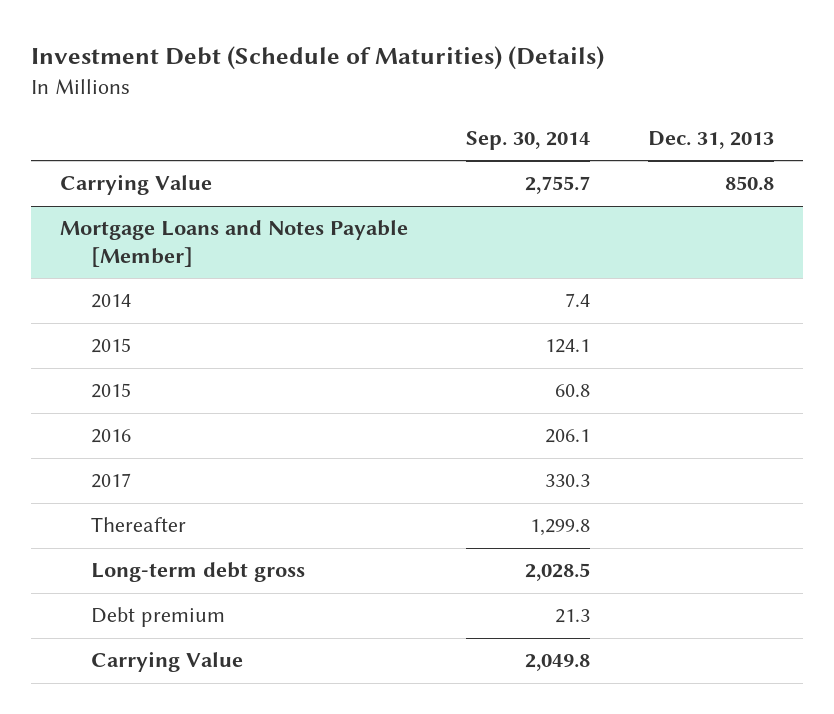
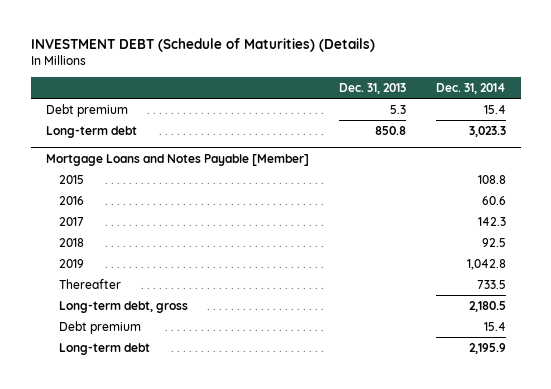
[30,46,604,71] Investment Debt (Schedule of Maturities) (Details) -> [30,38,375,53] INVESTMENT DEBT (Schedule of Maturities) (Details)
[466,130,591,150] Sep. 30, 2014 -> none
none -> [435,82,506,94] Dec. 31, 2014
none -> [45,103,128,117] Debt premium
[59,174,212,196] Carrying Value -> [45,125,137,138] Long-term debt
[91,294,132,309] 2014 -> none
[91,383,132,399] 2015 -> none
none -> [58,237,84,247] 2018
none -> [58,258,84,268] 2019
[91,562,306,583] Long-term debt gross -> [58,300,188,313] Long-term debt, gross
[91,651,244,673] Carrying Value -> [58,342,150,355] Long-term debt

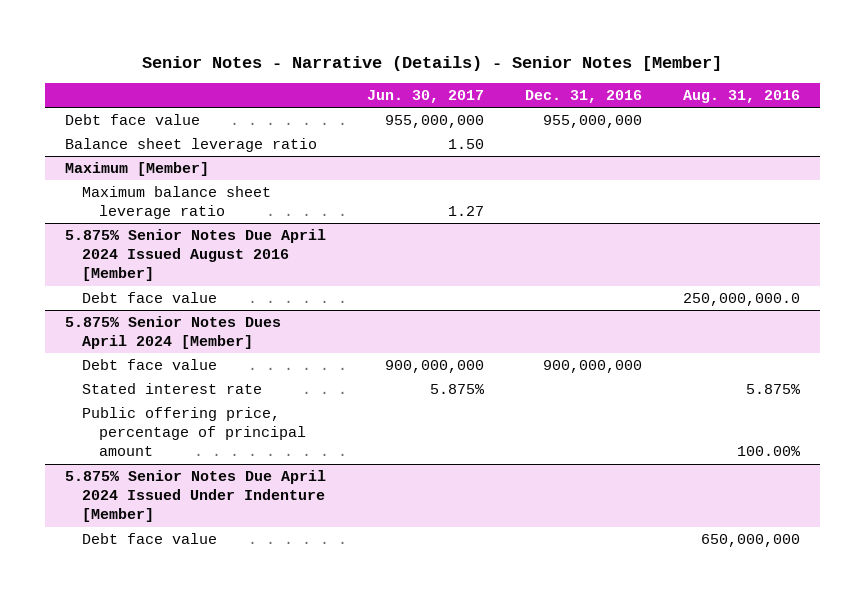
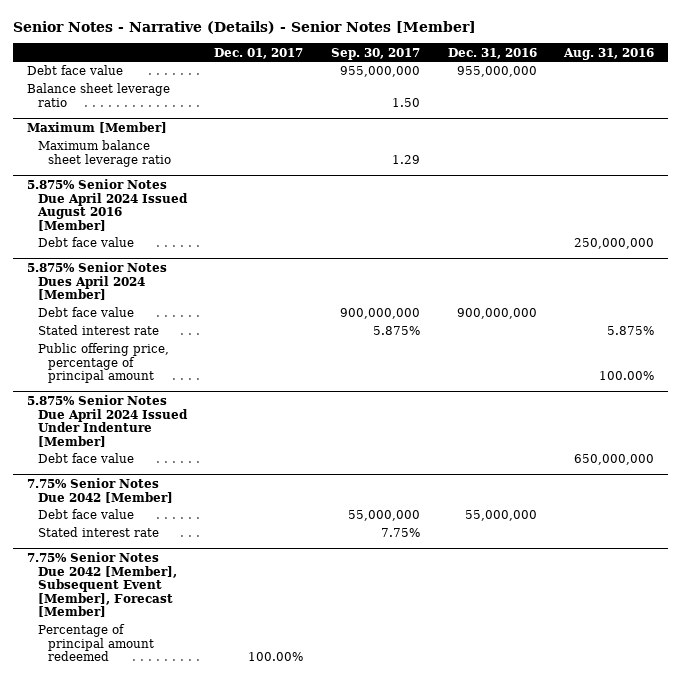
[367,90,485,104] Jun. 30, 2017 -> none
none -> [214,47,304,59] Dec. 01, 2017
none -> [330,47,420,60] Sep. 30, 2017
[682,293,800,307] 250,000,000.0 -> [574,238,655,250] 250,000,000
none -> [27,478,173,503] 7.75% Senior Notes Due 2042 [Member]
none -> [37,509,134,520] Debt face value
none -> [37,527,159,538] Stated interest rate
none -> [27,552,177,618] 7.75% Senior Notes Due 2042 [Member], Subsequent Event [Member], Forecast [Member]
none -> [37,624,154,662] Percentage of principal amount redeemed

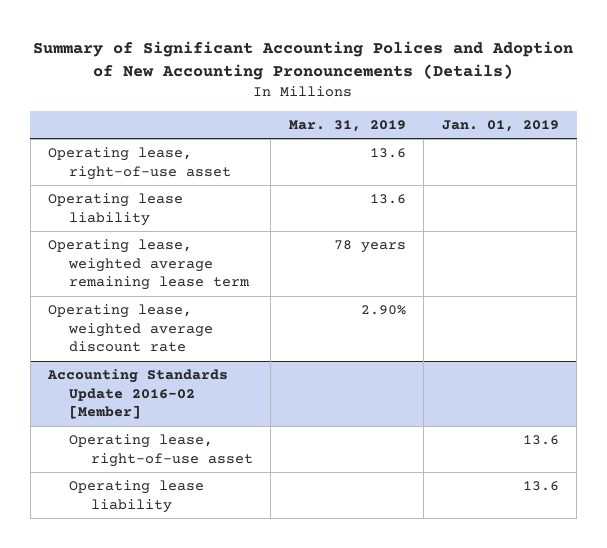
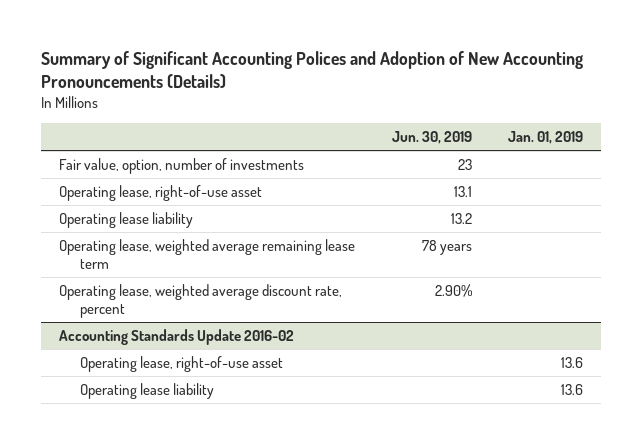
[288,119,406,132] Mar. 31, 2019 -> none
none -> [391,131,472,145] Jun. 30, 2019
none -> [59,157,305,174] Fair value, option, number of investments
[48,304,214,353] Operating lease, weighted average discount rate -> [59,283,343,318] Operating lease, weighted average discount rate, percent
[47,369,229,420] Accounting Standards Update 2016-02 [Member] -> [59,328,295,345] Accounting Standards Update 2016-02

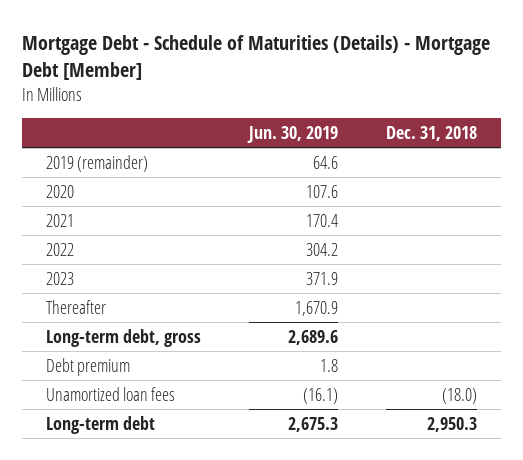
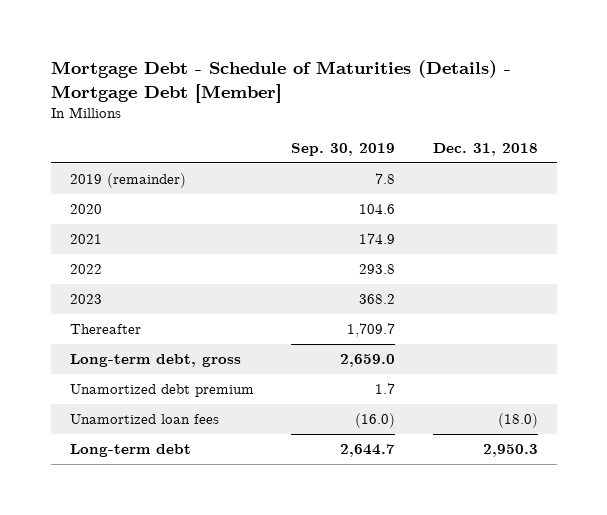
[247,125,339,143] Jun. 30, 2019 -> none
none -> [291,143,396,157] Sep. 30, 2019
[46,357,131,376] Debt premium -> [69,384,254,398] Unamortized debt premium

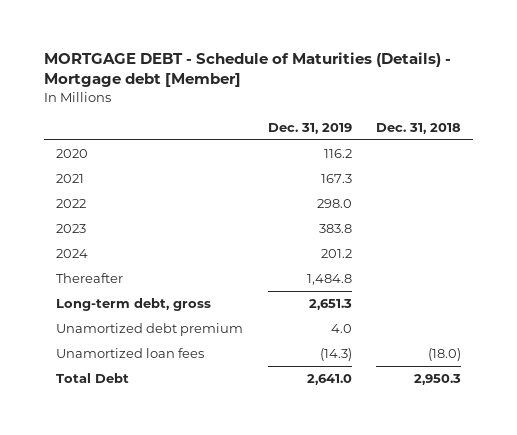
[50,60,511,103] Mortgage Debt - Schedule of Maturities (Details) - Mortgage Debt [Member] -> [44,52,452,88] MORTGAGE DEBT - Schedule of Maturities (Details) - Mortgage debt [Member]
[291,143,396,157] Sep. 30, 2019 -> none
none -> [267,122,352,134] Dec. 31, 2019
[69,173,186,189] 2019 (remainder) -> none
none -> [56,248,89,258] 2024
[69,444,191,458] Long-term debt -> [56,372,130,383] Total Debt

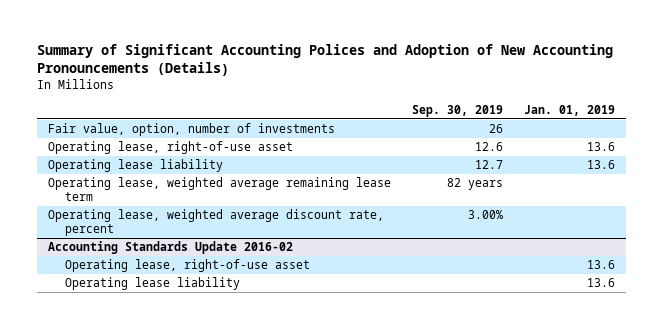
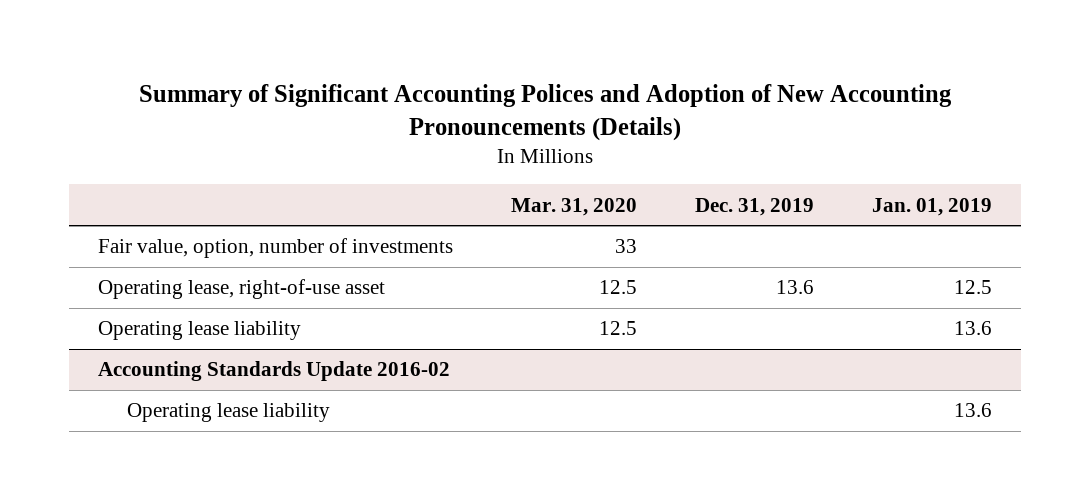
[411,105,503,118] Sep. 30, 2019 -> none
none -> [511,197,638,216] Mar. 31, 2020
none -> [695,197,815,216] Dec. 31, 2019
[587,142,616,152] 13.6 -> [954,280,993,295] 12.5
[47,177,391,201] Operating lease, weighted average remaining lease term -> none
[47,209,384,236] Operating lease, weighted average discount rate, percent -> none
[64,259,310,273] Operating lease, right-of-use asset -> none

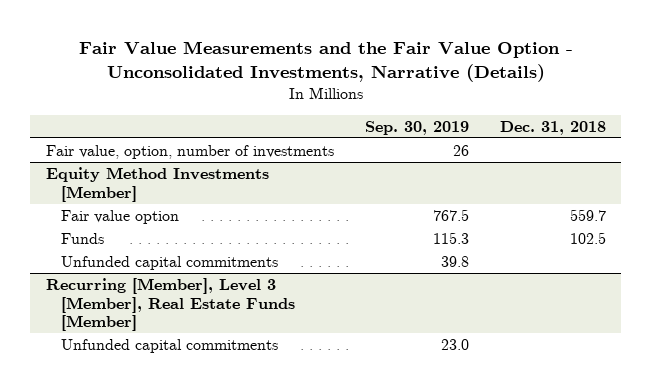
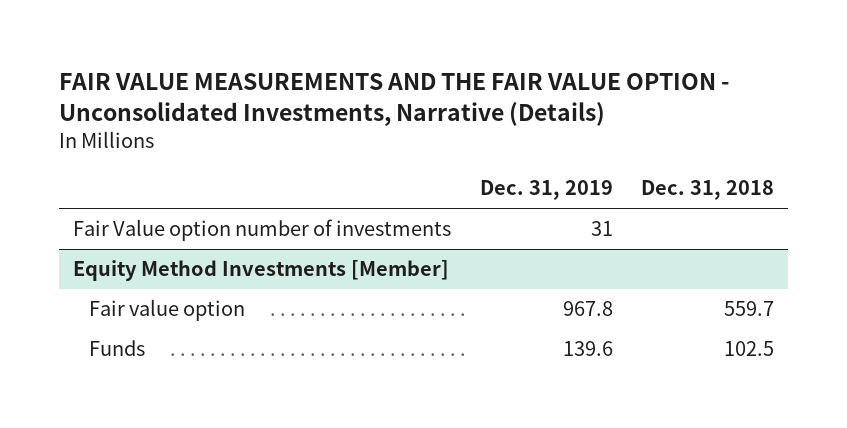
[78,41,573,83] Fair Value Measurements and the Fair Value Option - Unconsolidated Investments, Narrative (Details) -> [59,73,731,127] FAIR VALUE MEASUREMENTS AND THE FAIR VALUE OPTION - Unconsolidated Investments, Narrative (Details)
[364,120,469,135] Sep. 30, 2019 -> none
none -> [479,180,613,201] Dec. 31, 2019
[45,144,334,159] Fair value, option, number of investments -> [73,219,452,242] Fair Value option number of investments
[61,255,279,270] Unfunded capital commitments -> none
[45,277,296,332] Recurring [Member], Level 3 [Member], Real Estate Funds [Member] -> none
[61,338,279,353] Unfunded capital commitments -> none

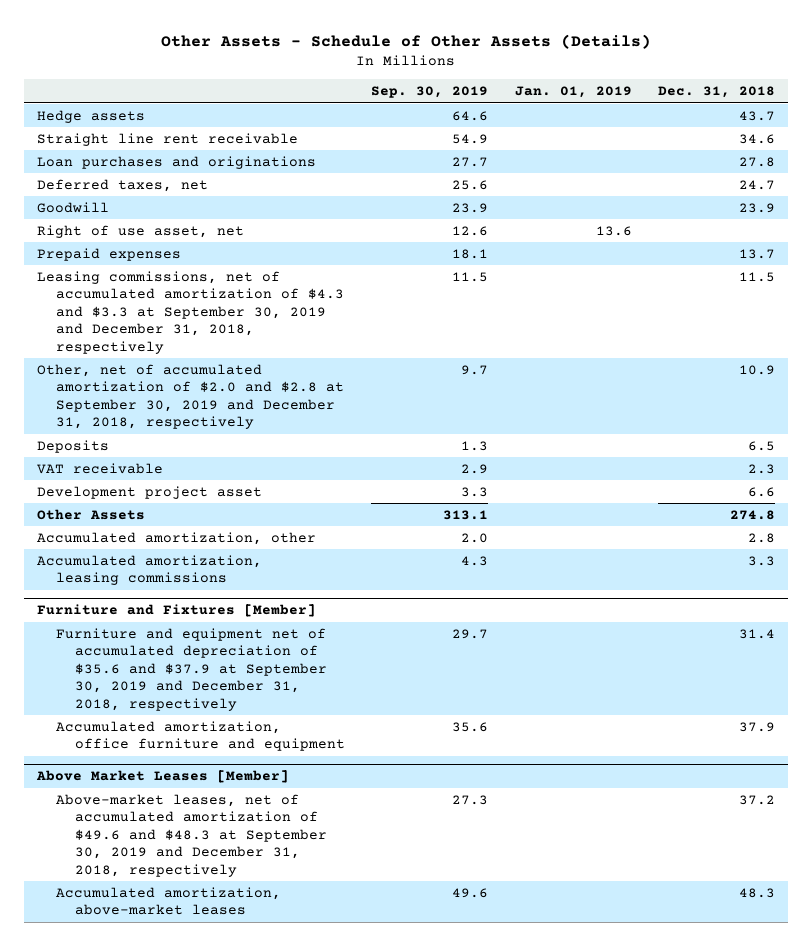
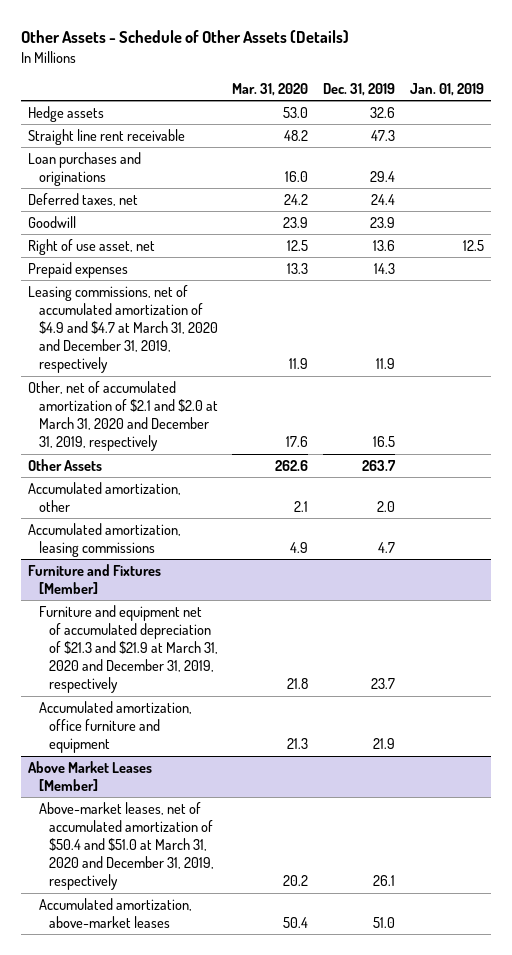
[371,86,489,99] Sep. 30, 2019 -> none
[658,86,776,99] Dec. 31, 2018 -> none
none -> [232,82,309,96] Mar. 31, 2020
none -> [323,82,396,96] Dec. 31, 2019
[595,225,632,236] 13.6 -> [462,239,484,251] 12.5
[37,439,110,453] Deposits -> none
[37,462,164,474] VAT receivable -> none
[37,485,263,499] Development project asset -> none
[37,270,344,355] Leasing commissions, net of accumulated amortization of $4.3 and $3.3 at September 30, 2019 and December 31, 2018, respectively -> [28,284,218,374] Leasing commissions, net of accumulated amortization of $4.9 and $4.7 at March 31, 2020 and December 31, 2019, respectively
[37,363,344,430] Other, net of accumulated amortization of $2.0 and $2.8 at September 30, 2019 and December 31, 2018, respectively -> [28,380,218,452] Other, net of accumulated amortization of $2.1 and $2.0 at March 31, 2020 and December 31, 2019, respectively
[55,627,327,712] Furniture and equipment net of accumulated depreciation of $35.6 and $37.9 at September 30, 2019 and December 31, 2018, respectively -> [38,604,218,694] Furniture and equipment net of accumulated depreciation of $21.3 and $21.9 at March 31, 2020 and December 31, 2019, respectively
[55,793,327,878] Above-market leases, net of accumulated amortization of $49.6 and $48.3 at September 30, 2019 and December 31, 2018, respectively -> [38,801,214,891] Above-market leases, net of accumulated amortization of $50.4 and $51.0 at March 31, 2020 and December 31, 2019, respectively

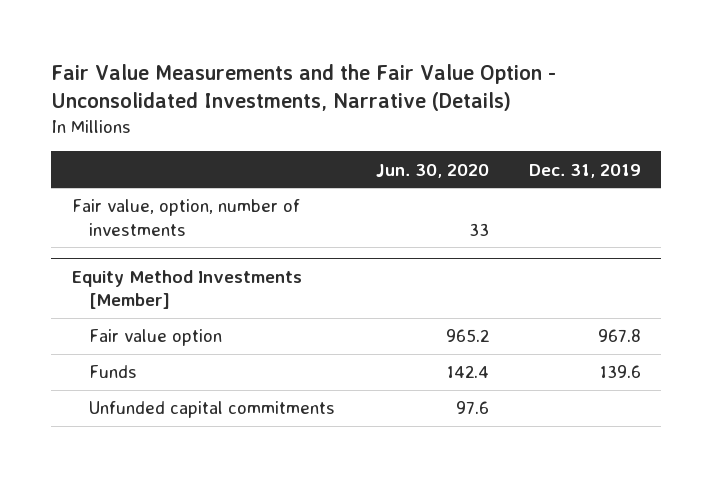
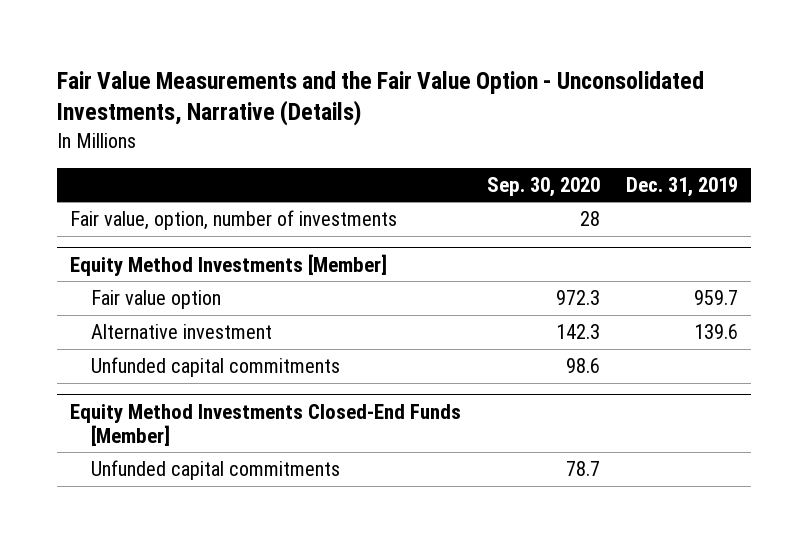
[375,163,489,178] Jun. 30, 2020 -> none
none -> [487,176,601,197] Sep. 30, 2020
[598,329,642,343] 967.8 -> [694,290,739,306] 959.7
[89,365,138,379] Funds -> [91,324,273,340] Alternative investment
none -> [70,403,462,446] Equity Method Investments Closed-End Funds [Member]
none -> [91,460,341,481] Unfunded capital commitments

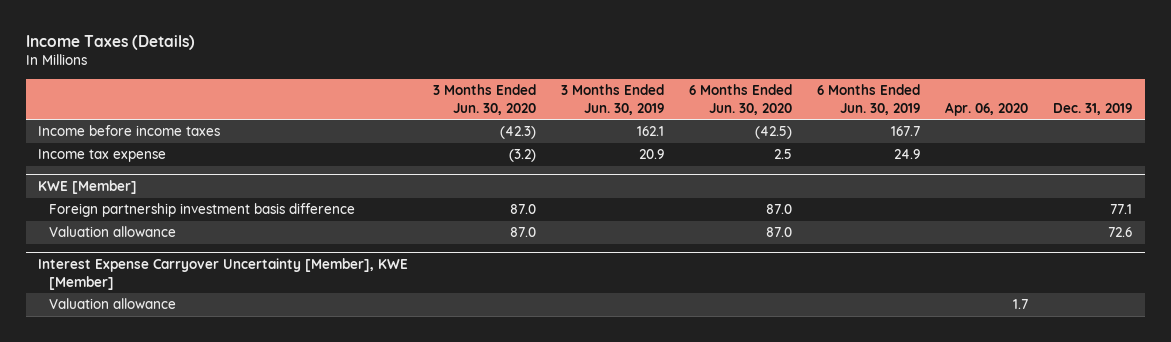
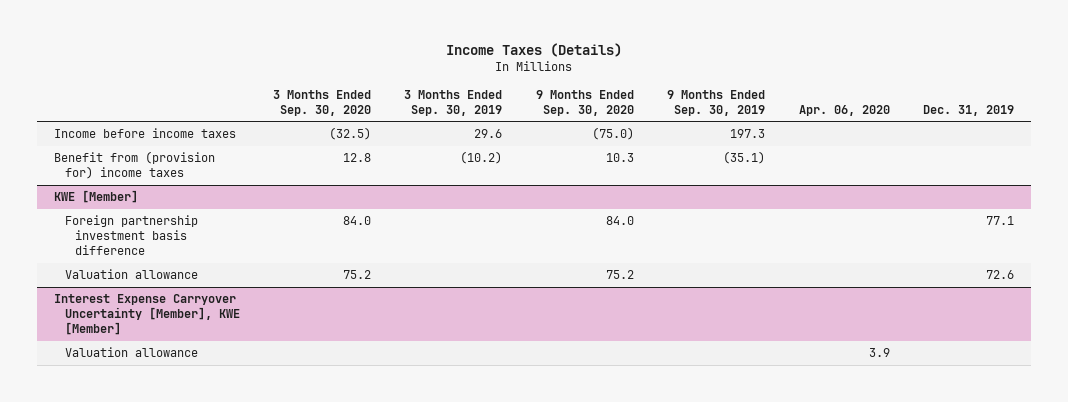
[433,84,537,115] 3 Months Ended Jun. 30, 2020 -> none
[561,84,665,115] 3 Months Ended Jun. 30, 2019 -> none
[689,84,793,115] 6 Months Ended Jun. 30, 2020 -> none
[817,84,921,115] 6 Months Ended Jun. 30, 2019 -> none
none -> [273,89,372,116] 3 Months Ended Sep. 30, 2020
none -> [404,89,503,116] 3 Months Ended Sep. 30, 2019
none -> [535,89,634,116] 9 Months Ended Sep. 30, 2020
none -> [667,89,766,116] 9 Months Ended Sep. 30, 2019
[38,149,167,163] Income tax expense -> [53,151,215,180] Benefit from (provision for) income taxes
[1013,299,1029,310] 1.7 -> [868,348,890,358] 3.9

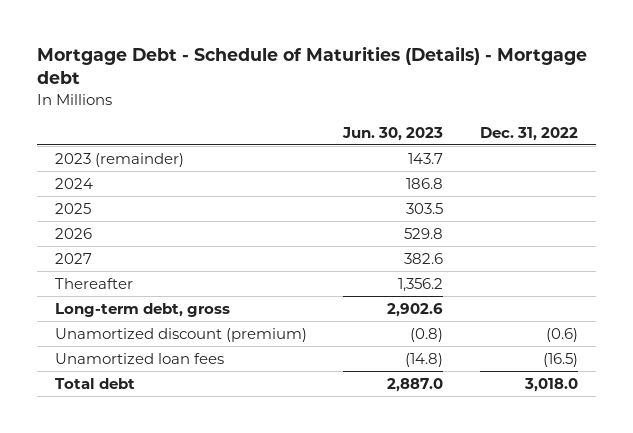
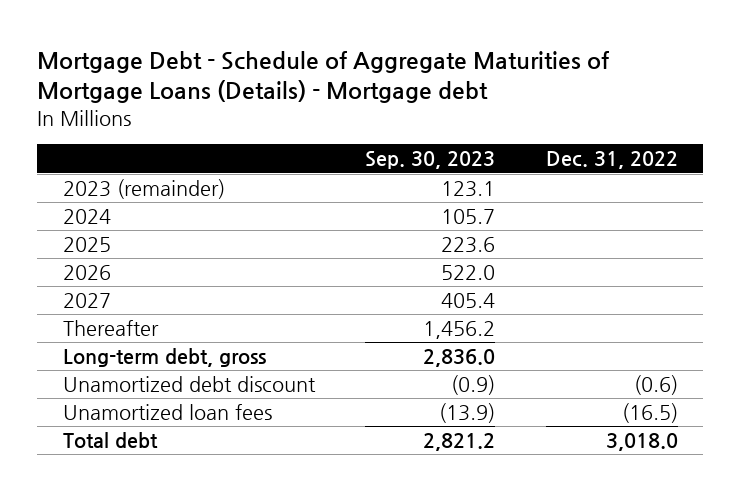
[37,45,588,85] Mortgage Debt - Schedule of Maturities (Details) - Mortgage debt -> [37,50,611,104] Mortgage Debt - Schedule of Aggregate Maturities of Mortgage Loans (Details) - Mortgage debt
[342,126,444,141] Jun. 30, 2023 -> none
none -> [365,151,496,170] Sep. 30, 2023
[55,327,308,342] Unamortized discount (premium) -> [62,376,316,393] Unamortized debt discount

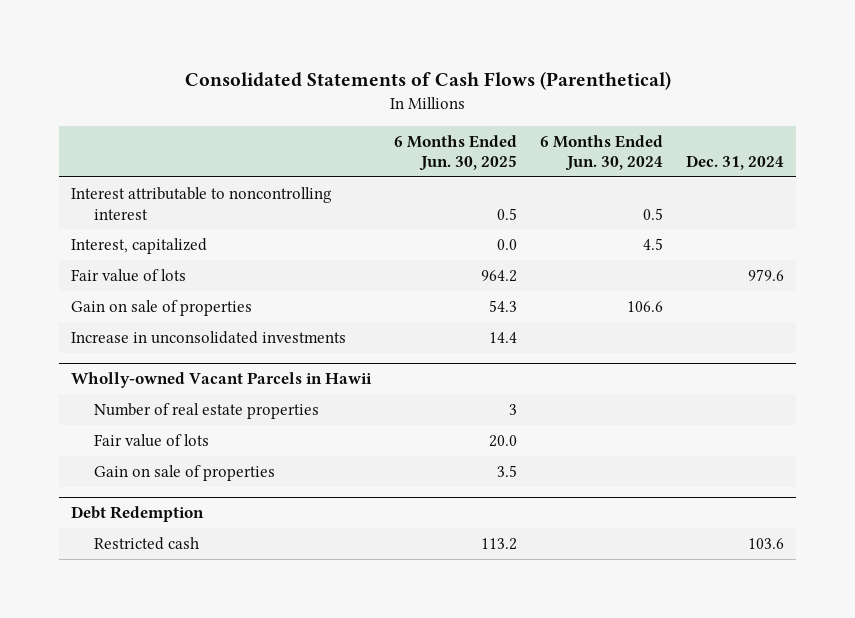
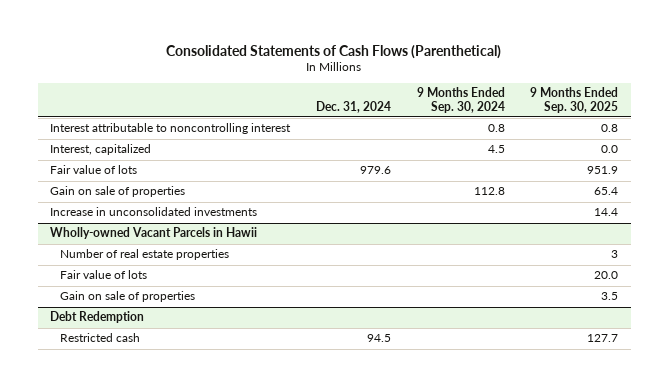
[394,134,518,172] 6 Months Ended Jun. 30, 2025 -> none
[540,134,664,172] 6 Months Ended Jun. 30, 2024 -> none
none -> [416,87,505,113] 9 Months Ended Sep. 30, 2024
none -> [530,87,619,113] 9 Months Ended Sep. 30, 2025
[748,537,785,549] 103.6 -> [367,334,392,343] 94.5

